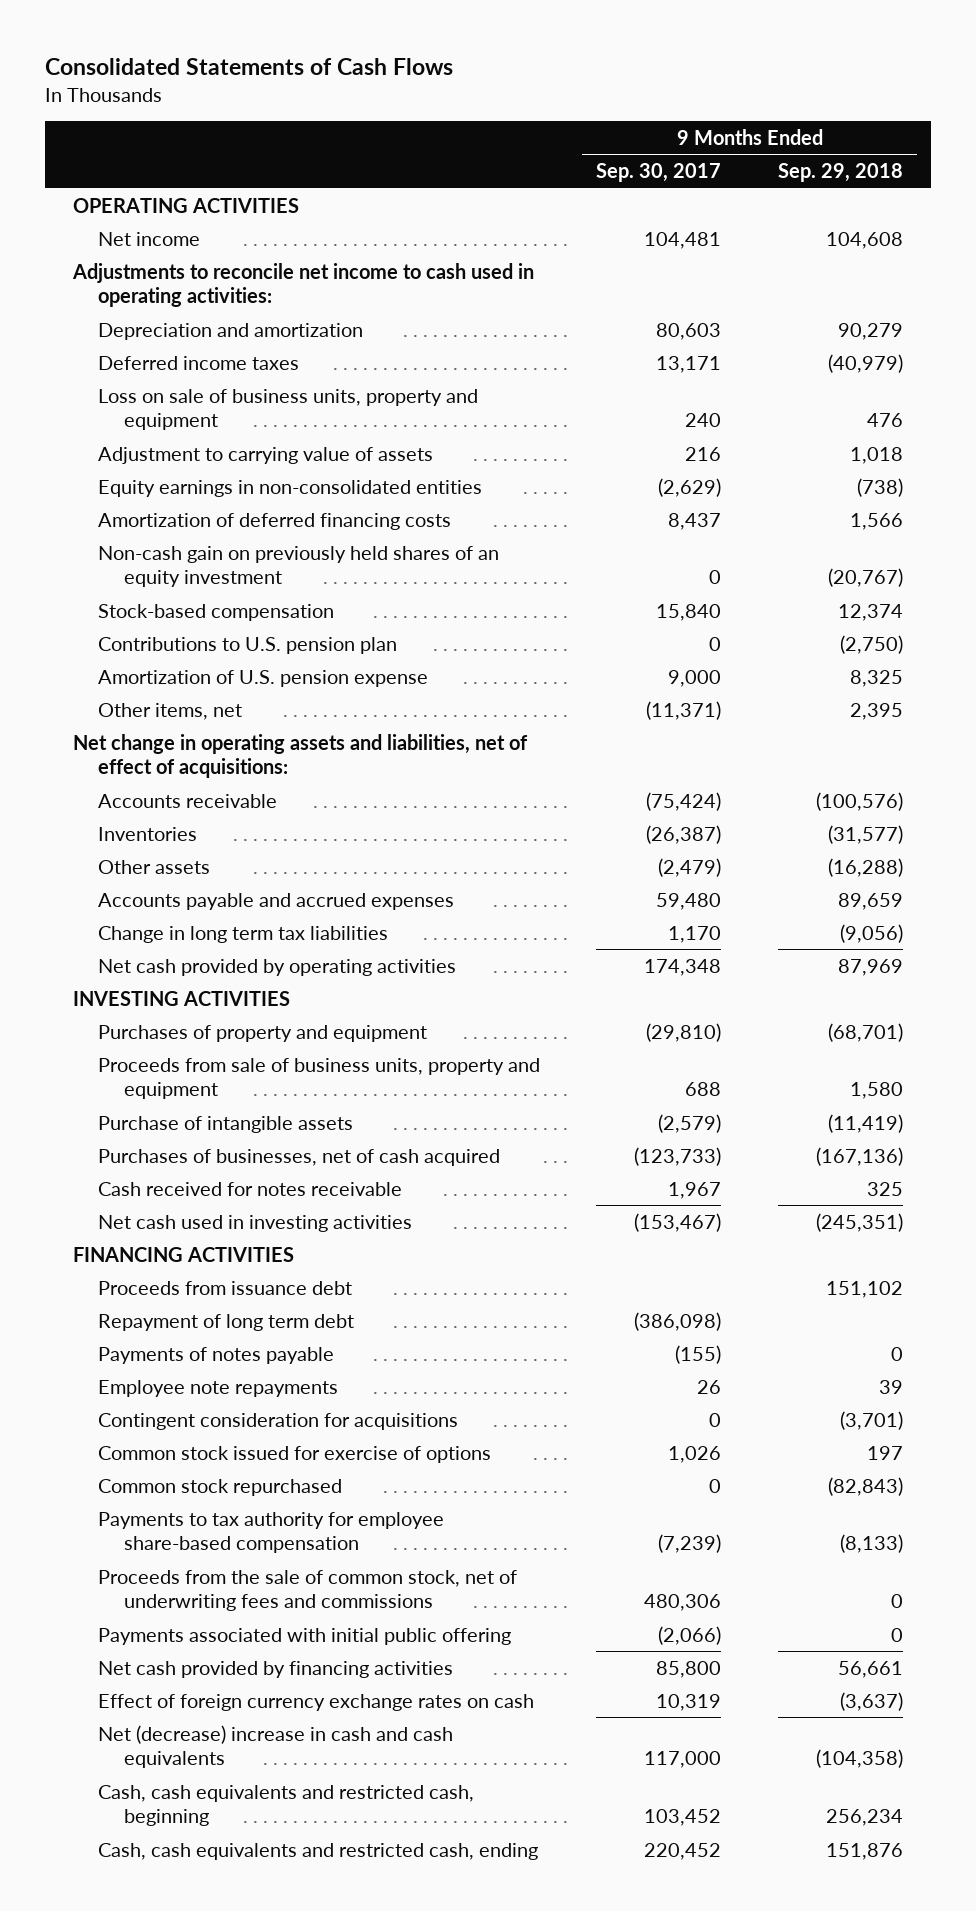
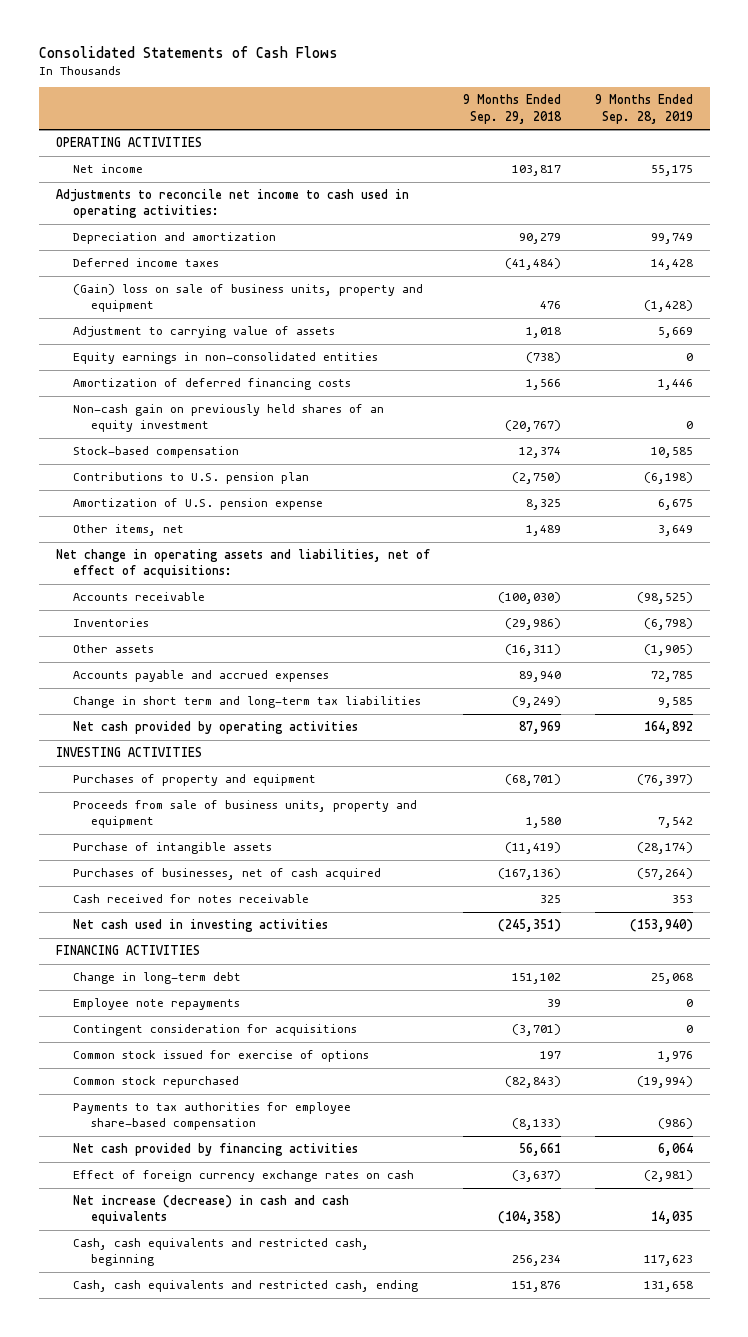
[596,163,722,183] Sep. 30, 2017 -> none
none -> [594,94,693,124] 9 Months Ended Sep. 28, 2019
[825,231,903,249] 104,608 -> [512,165,562,177] 103,817
[827,353,903,373] (40,979) -> [505,258,562,271] (41,484)
[98,388,479,431] Loss on sale of business units, property and equipment -> [73,284,424,313] (Gain) loss on sale of business units, property and equipment
[849,702,903,720] 2,395 -> [526,525,562,537] 1,489
[815,791,903,811] (100,576) -> [498,592,562,605] (100,030)
[827,824,903,844] (31,577) -> [505,618,562,631] (29,986)
[827,857,903,877] (16,288) -> [505,644,562,657] (16,311)
[837,892,903,910] 89,659 -> [519,671,562,683] 89,940
[98,925,389,943] Change in long term tax liabilities -> [73,696,422,709] Change in short term and long-term tax liabilities
[839,923,903,943] (9,056) -> [512,696,562,709] (9,249)
[98,1313,355,1331] Repayment of long term debt -> none
[98,1346,335,1364] Payments of notes payable -> none
[98,1280,353,1295] Proceeds from issuance debt -> [73,972,242,985] Change in long-term debt
[98,1569,518,1612] Proceeds from the sale of common stock, net of underwriting fees and commissions -> none
[98,1627,512,1645] Payments associated with initial public offering -> none
[98,1511,445,1554] Payments to tax authority for employee share-based compensation -> [73,1102,352,1131] Payments to tax authorities for employee share-based compensation
[98,1724,454,1769] Net (decrease) increase in cash and cash equivalents -> [73,1195,350,1225] Net increase (decrease) in cash and cash equivalents

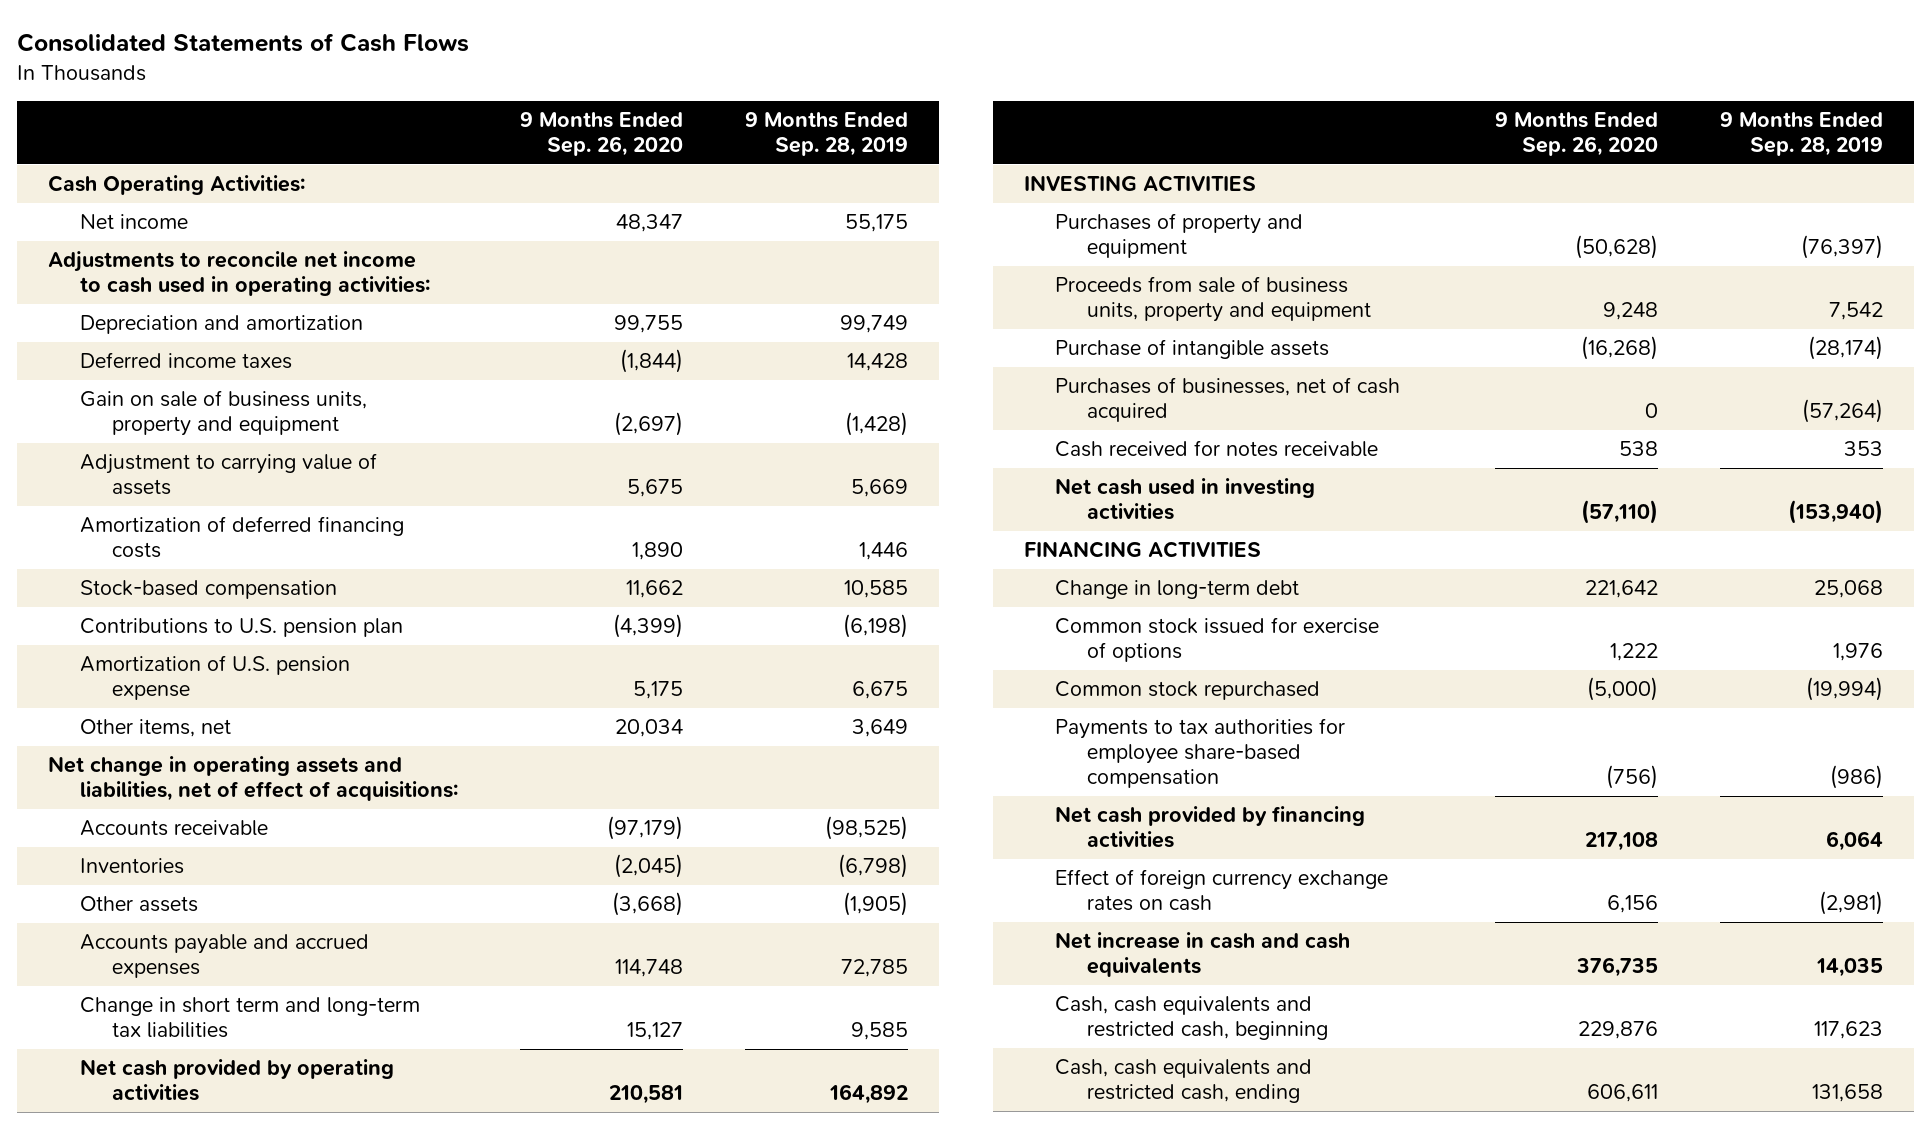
[463,94,563,124] 9 Months Ended Sep. 29, 2018 -> none
none -> [520,112,684,157] 9 Months Ended Sep. 26, 2020
[55,137,202,148] OPERATING ACTIVITIES -> [48,175,306,196] Cash Operating Activities:
[73,284,424,313] (Gain) loss on sale of business units, property and equipment -> [79,390,367,437] Gain on sale of business units, property and equipment
[73,352,379,365] Equity earnings in non-consolidated entities -> none
[73,404,385,433] Non-cash gain on previously held shares of an equity investment -> none
[73,998,241,1011] Employee note repayments -> none
[73,1024,358,1037] Contingent consideration for acquisitions -> none
[73,1195,350,1225] Net increase (decrease) in cash and cash equivalents -> [1055,932,1351,978] Net increase in cash and cash equivalents

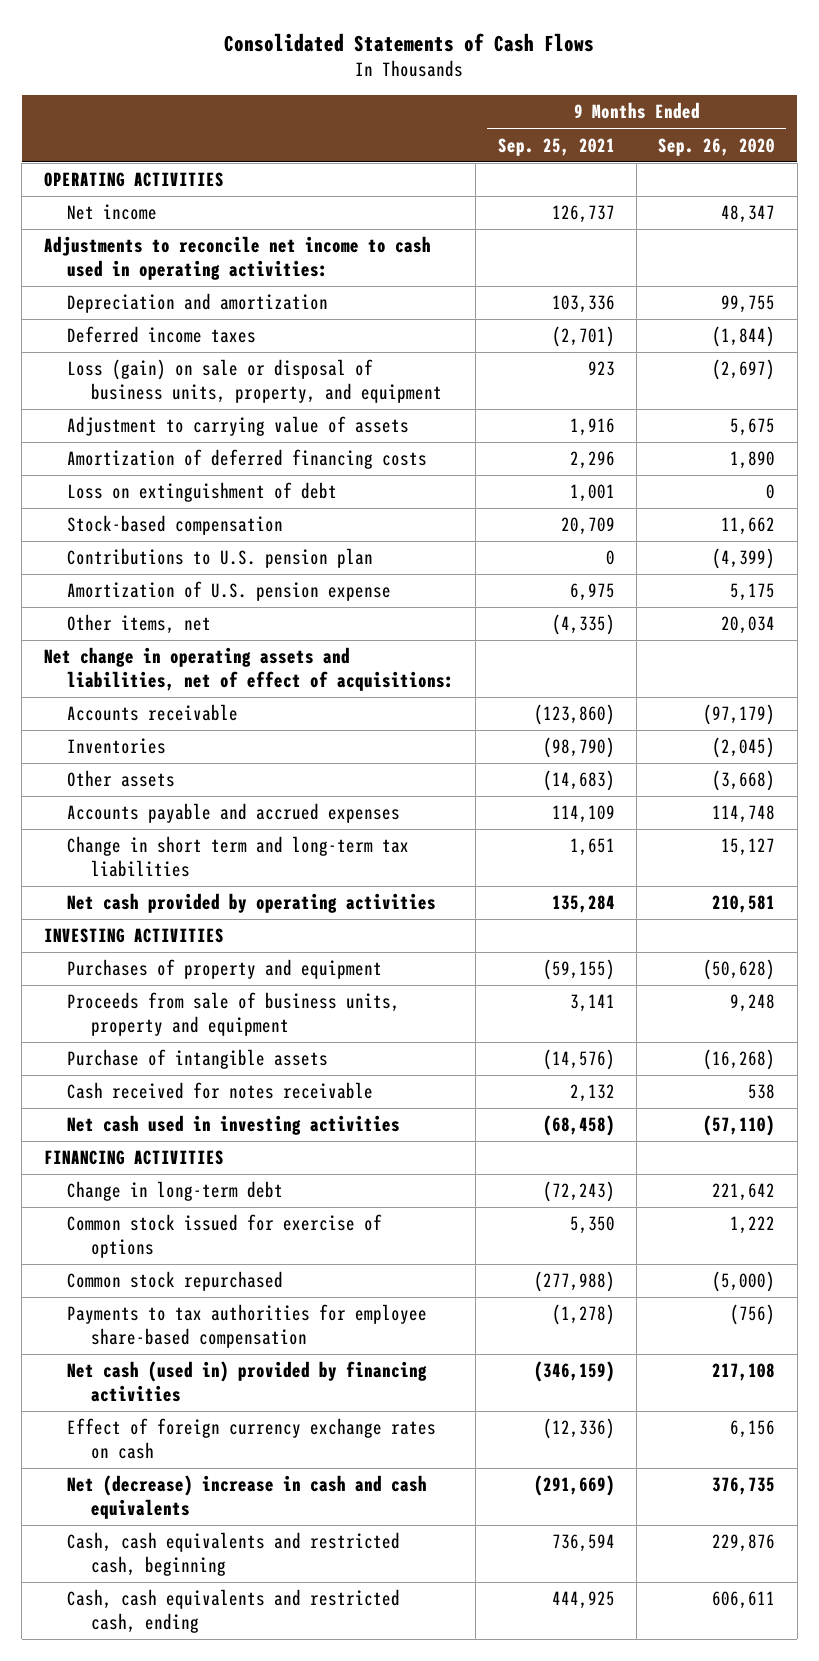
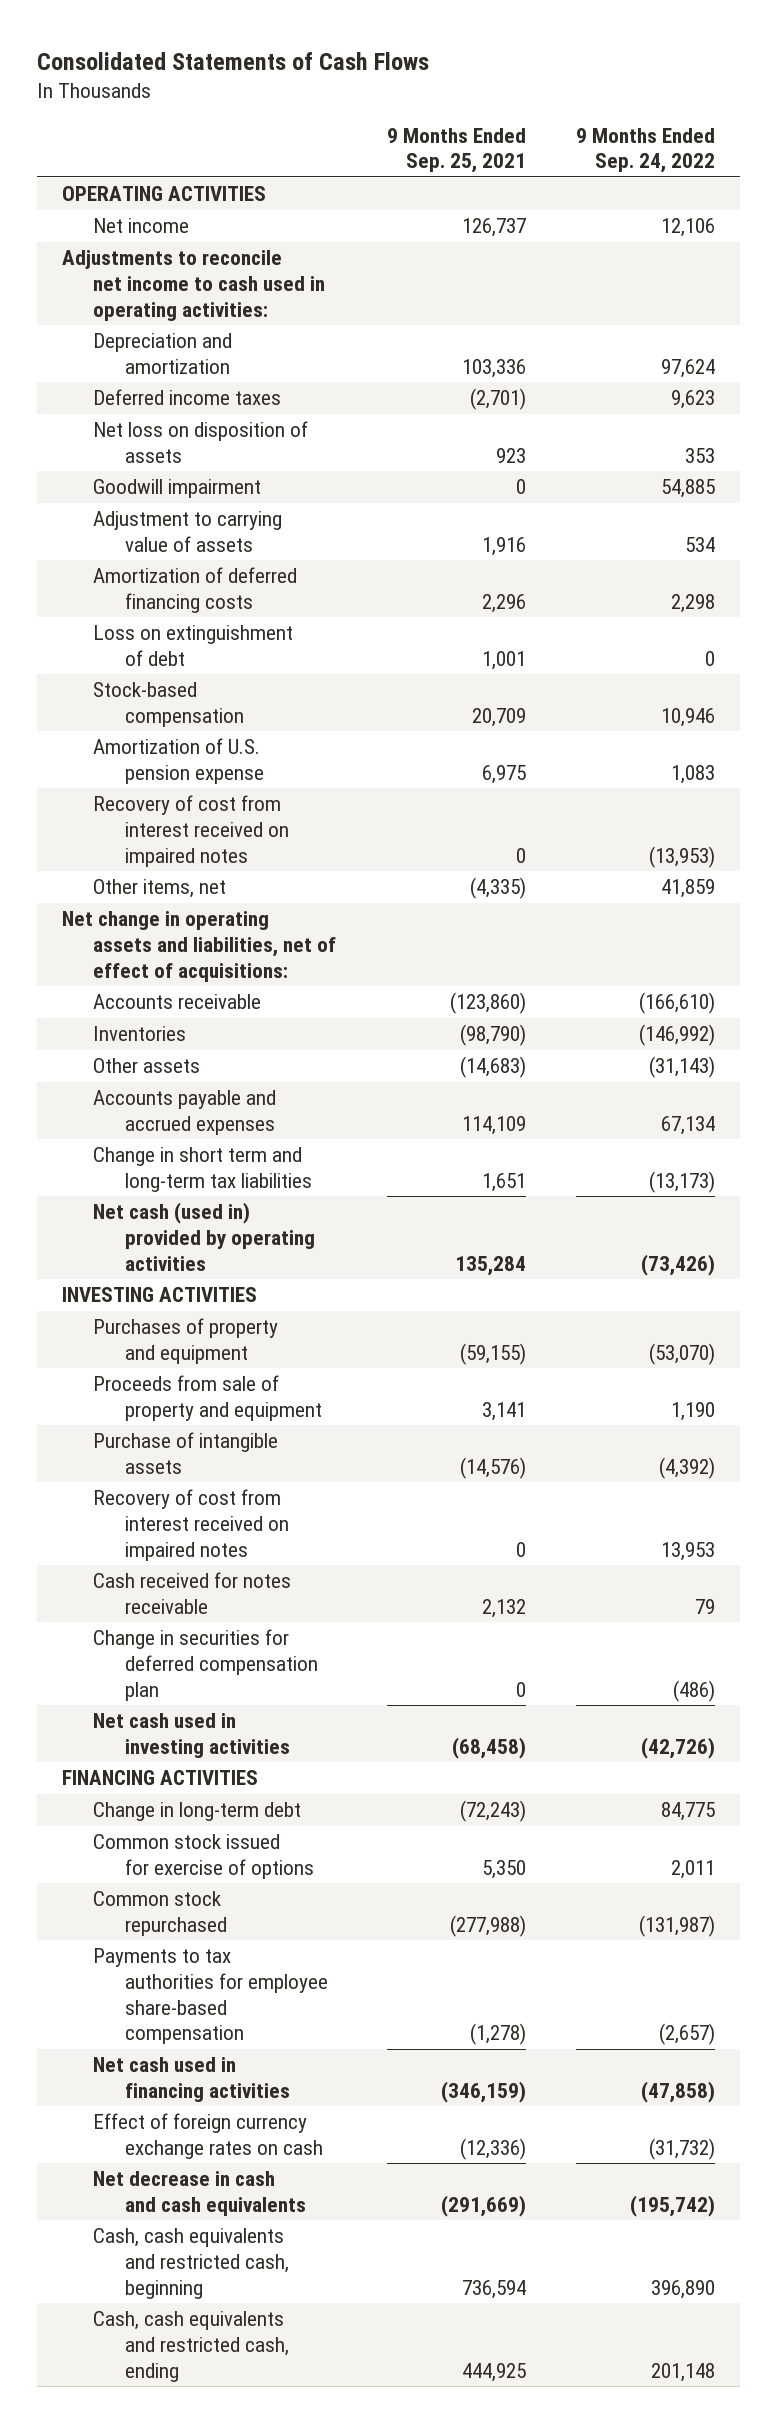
[658,137,776,156] Sep. 26, 2020 -> none
none -> [575,127,715,174] 9 Months Ended Sep. 24, 2022
[67,359,442,403] Loss (gain) on sale or disposal of business units, property, and equipment -> [93,421,309,463] Net loss on disposition of assets
none -> [93,479,262,499] Goodwill impairment
[67,548,374,569] Contributions to U.S. pension plan -> none
none -> [93,795,289,867] Recovery of cost from interest received on impaired notes
[67,893,437,914] Net cash provided by operating activities -> [93,1202,315,1271] Net cash (used in) provided by operating activities
[67,992,401,1036] Proceeds from sale of business units, property and equipment -> [93,1375,322,1421] Proceeds from sale of property and equipment
none -> [93,1489,289,1561] Recovery of cost from interest received on impaired notes
none -> [93,1629,318,1701] Change in securities for deferred compensation plan
[67,1361,428,1402] Net cash (used in) provided by financing activities -> [93,2057,290,2102] Net cash used in financing activities
[67,1475,428,1519] Net (decrease) increase in cash and cash equivalents -> [93,2171,306,2216] Net decrease in cash and cash equivalents

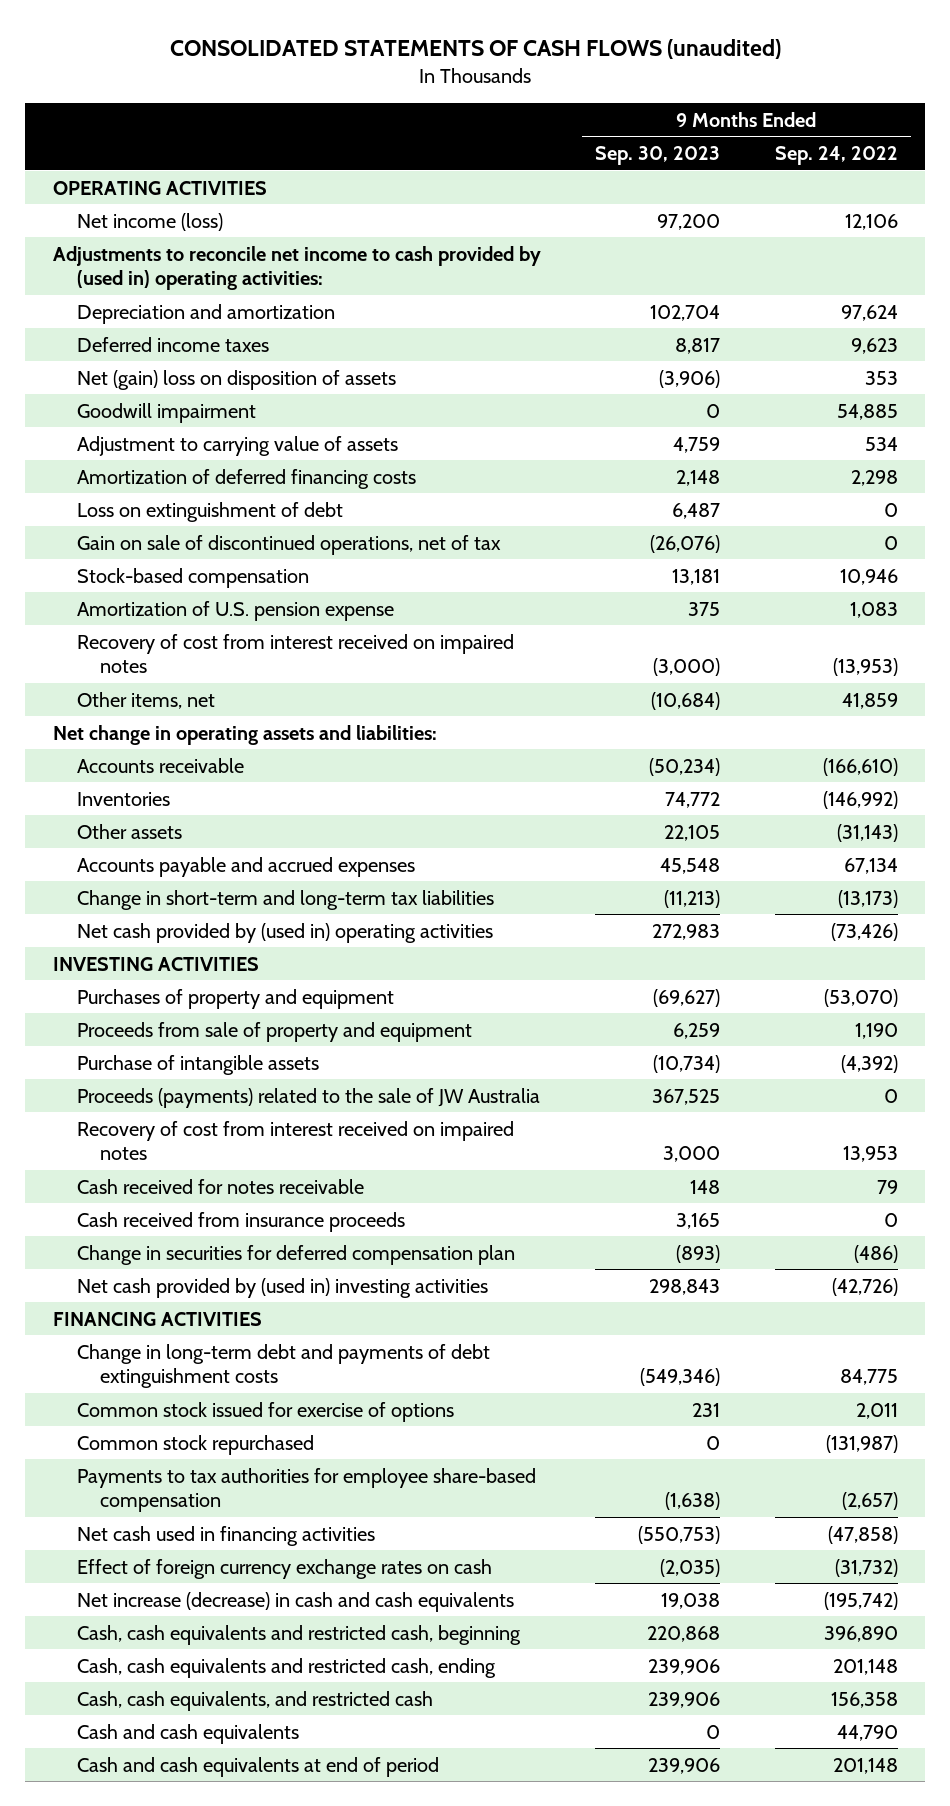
[37,51,430,70] Consolidated Statements of Cash Flows -> [170,39,782,60] CONSOLIDATED STATEMENTS OF CASH FLOWS (unaudited)
[386,127,526,174] 9 Months Ended Sep. 25, 2021 -> none
none -> [595,146,721,166] Sep. 30, 2023
[93,218,190,234] Net income -> [76,212,223,231] Net income (loss)
[62,250,326,321] Adjustments to reconcile net income to cash used in operating activities: -> [52,245,541,291] Adjustments to reconcile net income to cash provided by (used in) operating activities:
[93,421,309,463] Net loss on disposition of assets -> [76,369,396,390] Net (gain) loss on disposition of assets
none -> [76,534,501,555] Gain on sale of discontinued operations, net of tax
[62,911,337,982] Net change in operating assets and liabilities, net of effect of acquisitions: -> [52,724,437,745] Net change in operating assets and liabilities:
[93,1147,312,1192] Change in short term and long-term tax liabilities -> [76,889,494,910] Change in short-term and long-term tax liabilities
[93,1202,315,1271] Net cash (used in) provided by operating activities -> [76,922,493,943] Net cash provided by (used in) operating activities
none -> [76,1087,540,1108] Proceeds (payments) related to the sale of JW Australia
none -> [76,1211,405,1232] Cash received from insurance proceeds
[93,1713,290,1758] Net cash used in investing activities -> [76,1277,488,1298] Net cash provided by (used in) investing activities
[93,1802,302,1822] Change in long-term debt -> [76,1343,490,1389] Change in long-term debt and payments of debt extinguishment costs
[93,2171,306,2216] Net decrease in cash and cash equivalents -> [76,1591,514,1612] Net increase (decrease) in cash and cash equivalents
none -> [76,1690,433,1711] Cash, cash equivalents, and restricted cash
none -> [76,1723,299,1744] Cash and cash equivalents
none -> [76,1756,439,1777] Cash and cash equivalents at end of period

